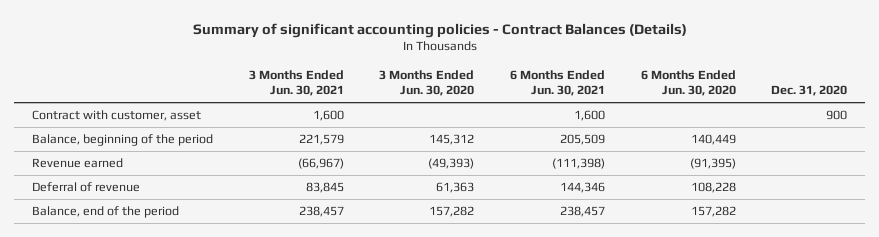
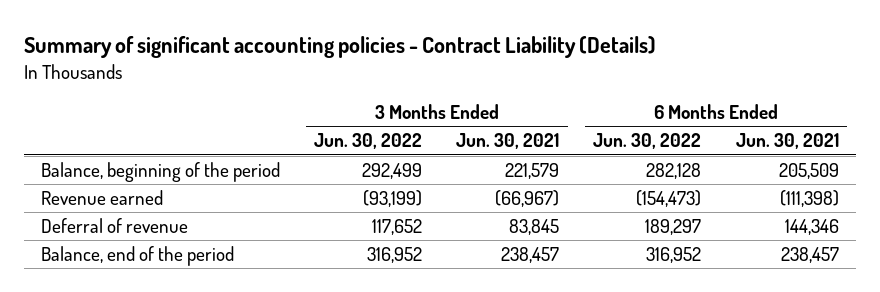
[192,22,687,38] Summary of significant accounting policies - Contract Balances (Details) -> [23,36,656,59] Summary of significant accounting policies - Contract Liability (Details)
[379,69,475,97] 3 Months Ended Jun. 30, 2020 -> none
[640,69,736,97] 6 Months Ended Jun. 30, 2020 -> none
[771,85,848,97] Dec. 31, 2020 -> none
none -> [314,133,423,150] Jun. 30, 2022
none -> [593,133,702,150] Jun. 30, 2022
[31,109,201,121] Contract with customer, asset -> none

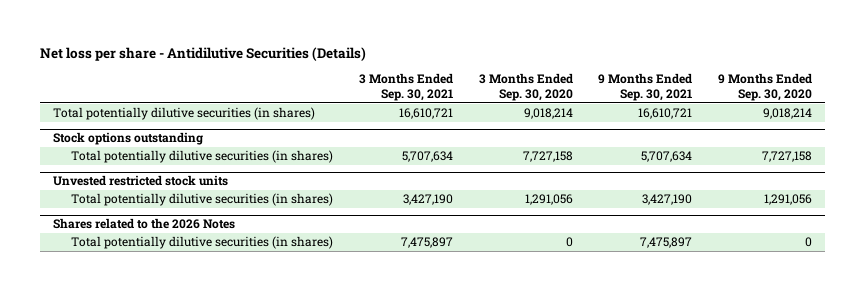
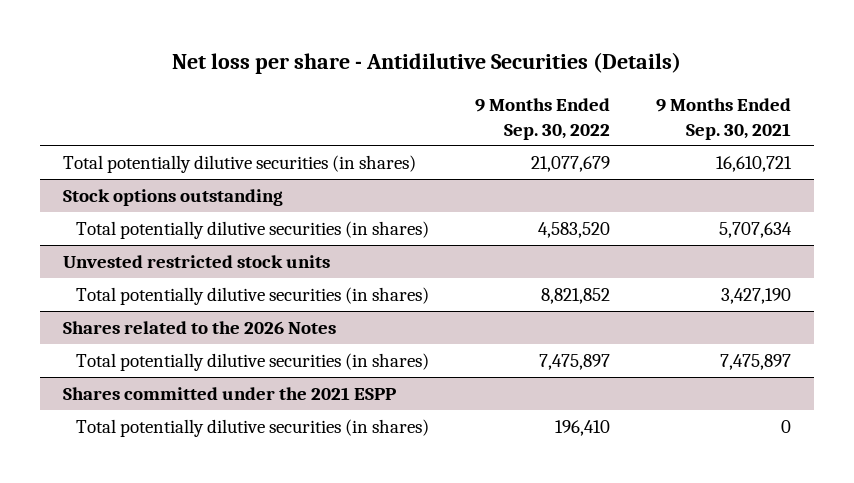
[358,73,453,101] 3 Months Ended Sep. 30, 2021 -> none
[478,73,573,101] 3 Months Ended Sep. 30, 2020 -> none
[717,73,812,101] 9 Months Ended Sep. 30, 2020 -> none
none -> [475,98,611,140] 9 Months Ended Sep. 30, 2022
none -> [62,386,396,400] Shares committed under the 2021 ESPP
none -> [76,418,430,437] Total potentially dilutive securities (in shares)

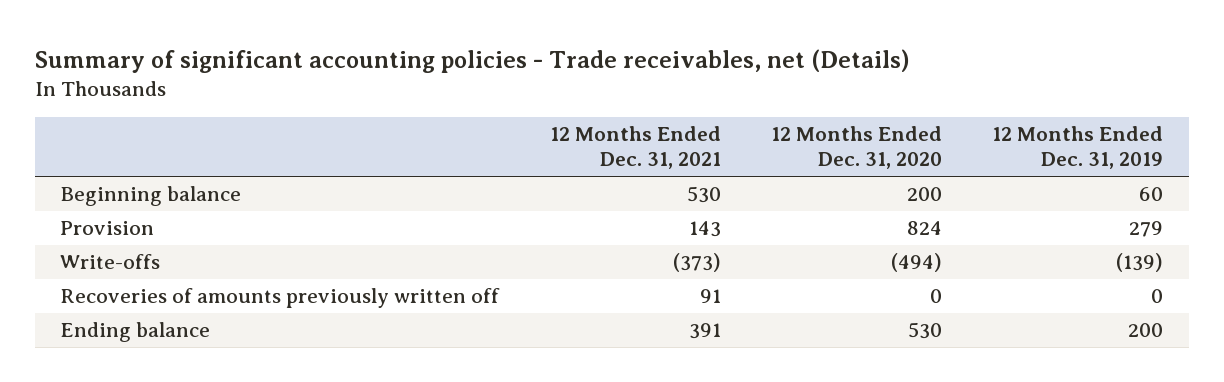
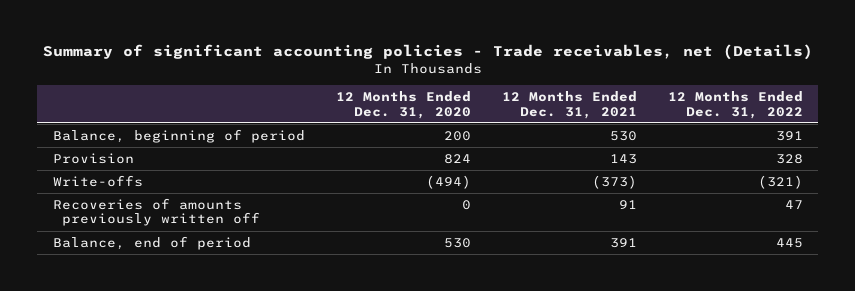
[992,126,1164,170] 12 Months Ended Dec. 31, 2019 -> none
none -> [667,91,803,119] 12 Months Ended Dec. 31, 2022
[60,186,242,207] Beginning balance -> [52,128,305,143] Balance, beginning of period
[60,322,211,343] Ending balance -> [52,235,251,250] Balance, end of period

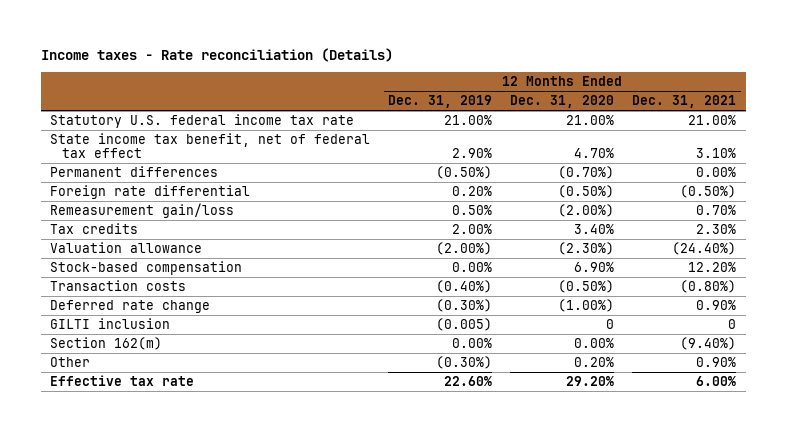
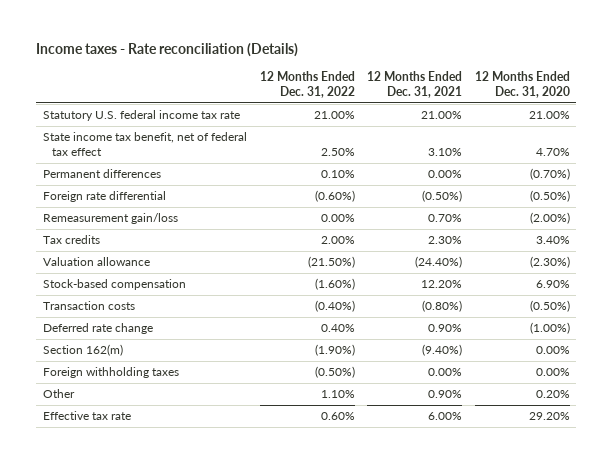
[388,95,493,109] Dec. 31, 2019 -> none
none -> [259,71,355,98] 12 Months Ended Dec. 31, 2022
[49,317,170,329] GILTI inclusion -> none
none -> [42,367,179,379] Foreign withholding taxes

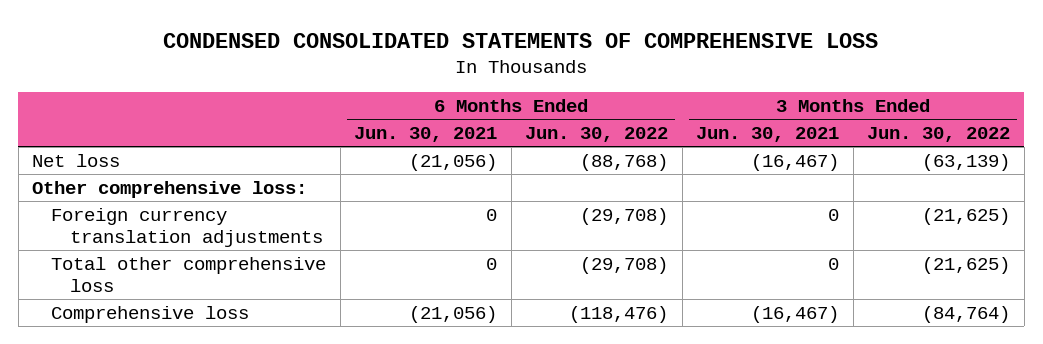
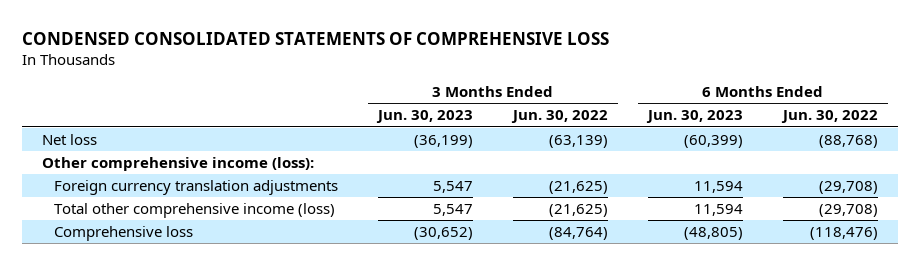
[354,127,498,143] Jun. 30, 2021 -> none
[696,127,840,143] Jun. 30, 2021 -> none
none -> [375,110,473,124] Jun. 30, 2023
none -> [645,110,743,124] Jun. 30, 2023
[32,180,308,198] Other comprehensive loss: -> [41,157,314,172] Other comprehensive income (loss):
[51,256,327,292] Total other comprehensive loss -> [54,203,336,219] Total other comprehensive income (loss)

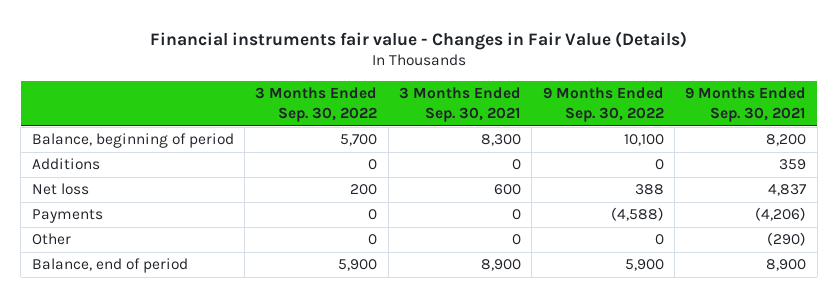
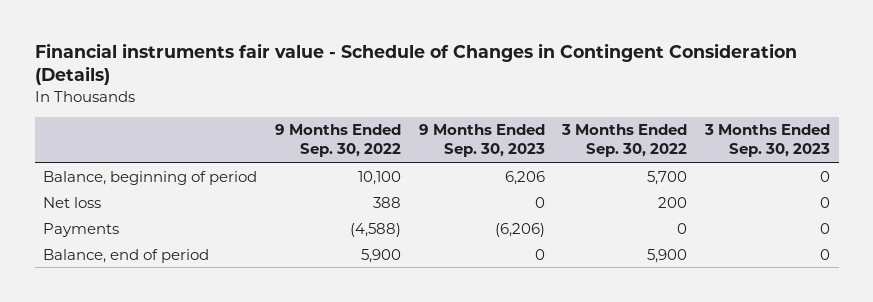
[150,30,688,50] Financial instruments fair value - Changes in Fair Value (Details) -> [34,42,797,86] Financial instruments fair value - Schedule of Changes in Contingent Consideration (Details)
[399,87,522,123] 3 Months Ended Sep. 30, 2021 -> none
[685,87,807,123] 9 Months Ended Sep. 30, 2021 -> none
none -> [418,124,545,158] 9 Months Ended Sep. 30, 2023
none -> [703,124,830,158] 3 Months Ended Sep. 30, 2023
[31,158,100,171] Additions -> none
[31,233,71,246] Other -> none

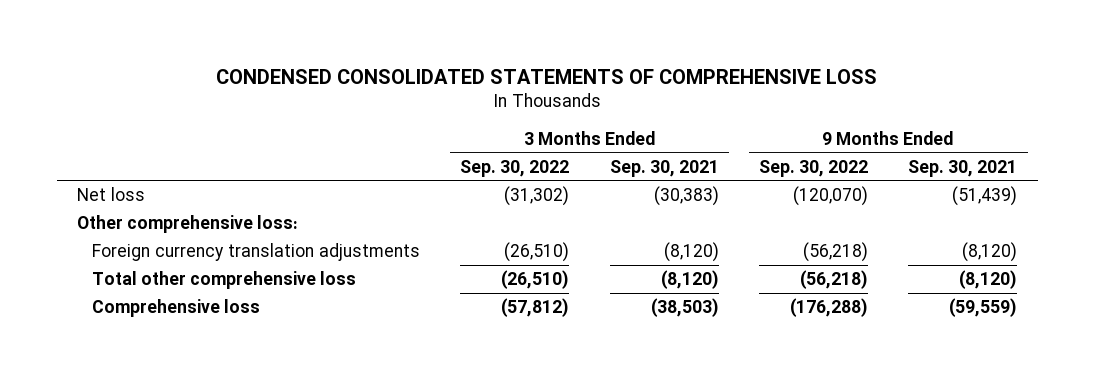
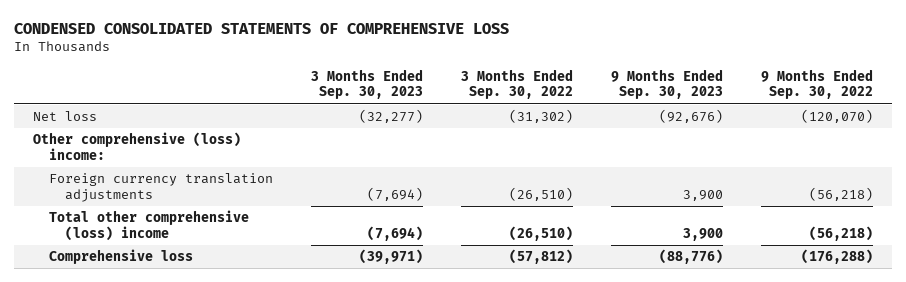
[609,159,719,177] Sep. 30, 2021 -> none
[908,159,1018,177] Sep. 30, 2021 -> none
none -> [310,68,423,100] 3 Months Ended Sep. 30, 2023
none -> [610,68,723,100] 9 Months Ended Sep. 30, 2023
[77,215,299,234] Other comprehensive loss: -> [33,132,242,160] Other comprehensive (loss) income:
[92,271,357,290] Total other comprehensive loss -> [48,210,249,241] Total other comprehensive (loss) income

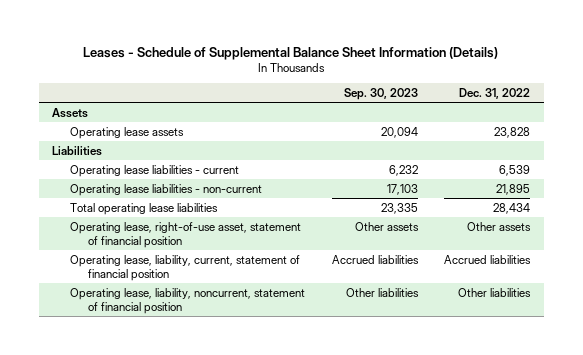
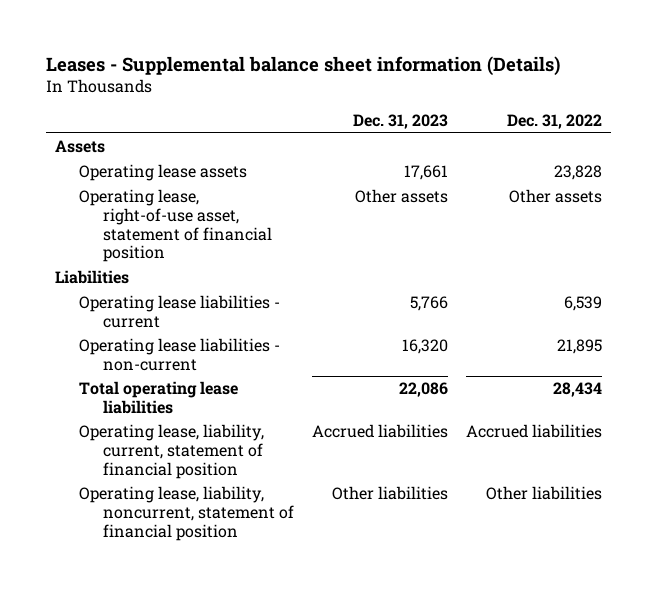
[83,46,499,60] Leases - Schedule of Supplemental Balance Sheet Information (Details) -> [45,55,560,76] Leases - Supplemental balance sheet information (Details)
[343,88,418,101] Sep. 30, 2023 -> none
none -> [353,114,449,130] Dec. 31, 2023
[70,221,302,248] Operating lease, right-of-use asset, statement of financial position -> [78,189,272,263] Operating lease, right-of-use asset, statement of financial position

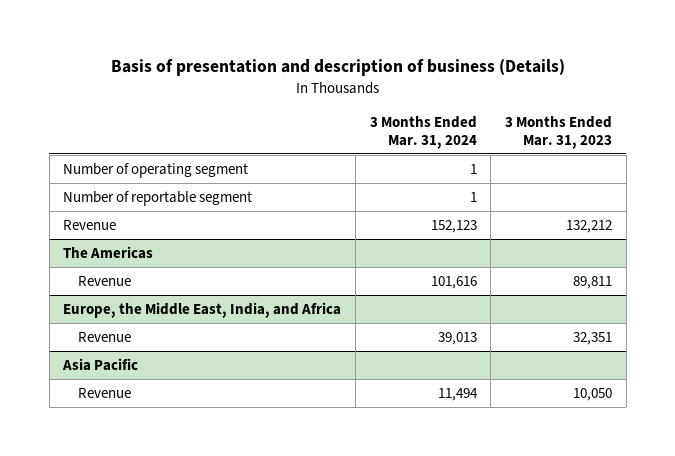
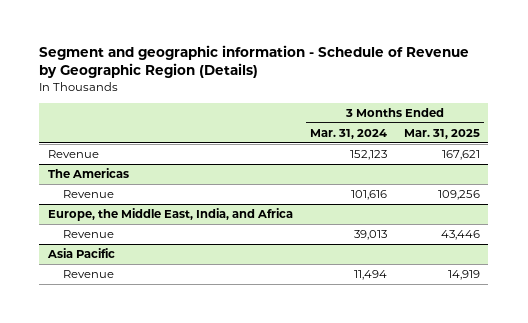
[110,59,565,77] Basis of presentation and description of business (Details) -> [39,45,470,79] Segment and geographic information - Schedule of Revenue by Geographic Region (Details)
[504,115,612,149] 3 Months Ended Mar. 31, 2023 -> none
none -> [403,128,480,139] Mar. 31, 2025
[63,162,249,178] Number of operating segment -> none
[63,190,253,206] Number of reportable segment -> none

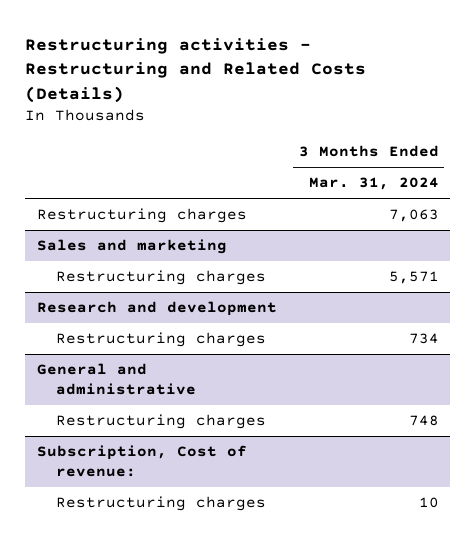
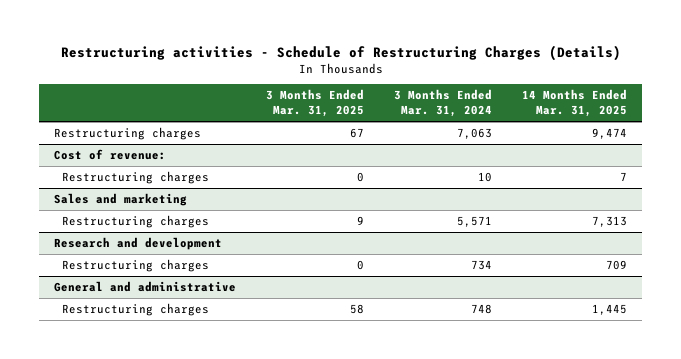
[25,37,367,103] Restructuring activities - Restructuring and Related Costs (Details) -> [60,45,621,62] Restructuring activities - Schedule of Restructuring Charges (Details)
none -> [266,89,365,118] 3 Months Ended Mar. 31, 2025
none -> [522,89,628,118] 14 Months Ended Mar. 31, 2025
none -> [54,148,167,160] Cost of revenue:
none -> [62,170,210,184] Restructuring charges
[36,445,247,477] Subscription, Cost of revenue: -> none
[55,496,266,512] Restructuring charges -> none

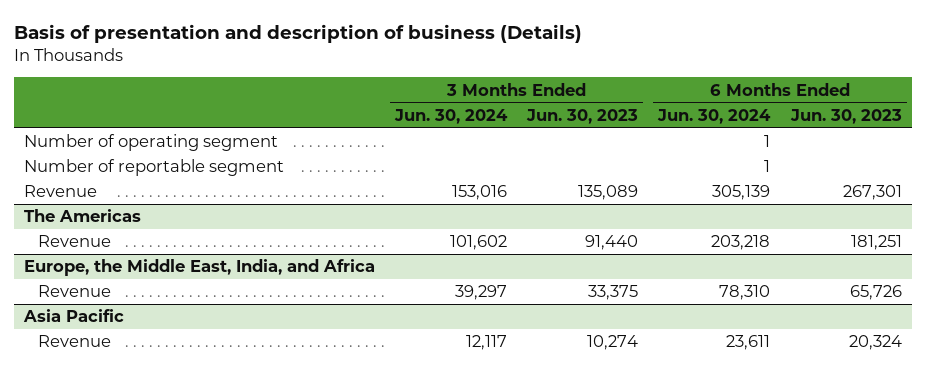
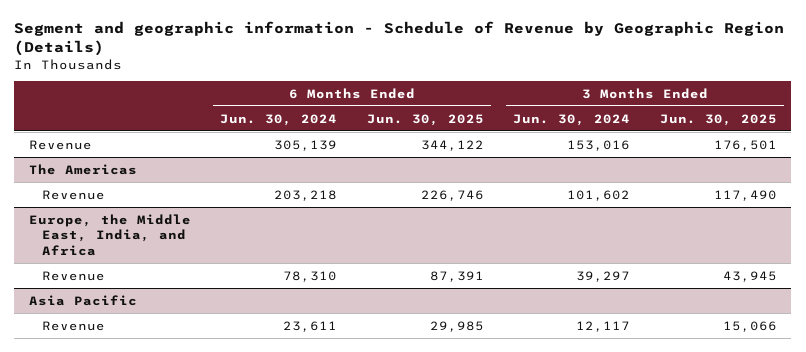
[13,24,582,44] Basis of presentation and description of business (Details) -> [14,21,785,57] Segment and geographic information - Schedule of Revenue by Geographic Region (Details)
[526,108,639,124] Jun. 30, 2023 -> none
[789,108,902,124] Jun. 30, 2023 -> none
none -> [366,113,484,126] Jun. 30, 2025
none -> [659,113,777,126] Jun. 30, 2025
[23,134,278,152] Number of operating segment -> none
[23,159,284,177] Number of reportable segment -> none

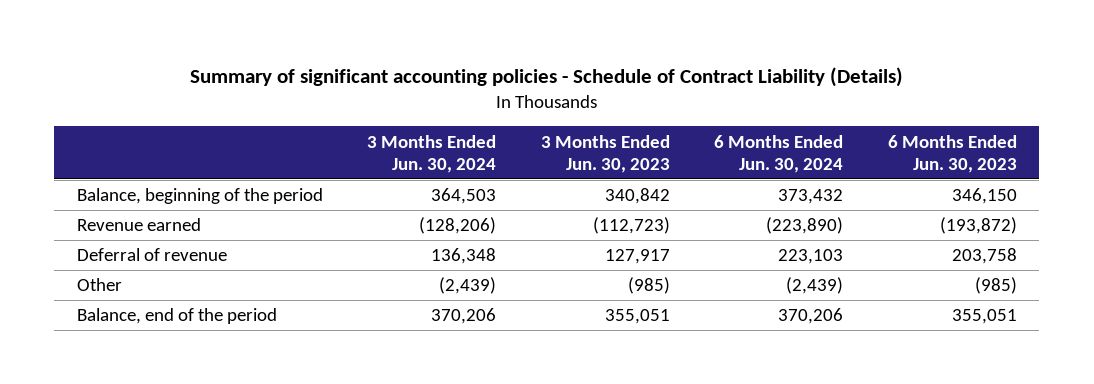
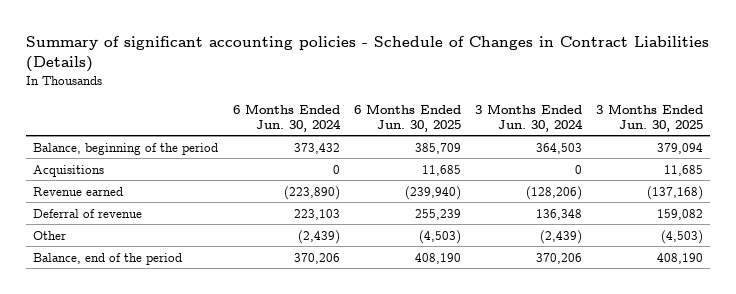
[189,67,903,88] Summary of significant accounting policies - Schedule of Contract Liability (Details) -> [26,35,710,73] Summary of significant accounting policies - Schedule of Changes in Contract Liabilities (Details)
[540,134,670,173] 3 Months Ended Jun. 30, 2023 -> none
[887,134,1017,173] 6 Months Ended Jun. 30, 2023 -> none
none -> [353,103,461,132] 6 Months Ended Jun. 30, 2025
none -> [595,103,703,132] 3 Months Ended Jun. 30, 2025
none -> [33,164,105,177] Acquisitions

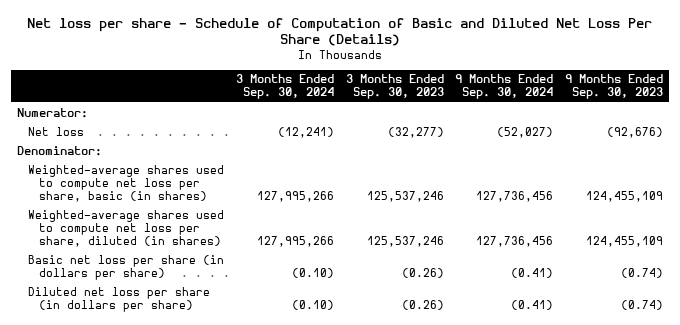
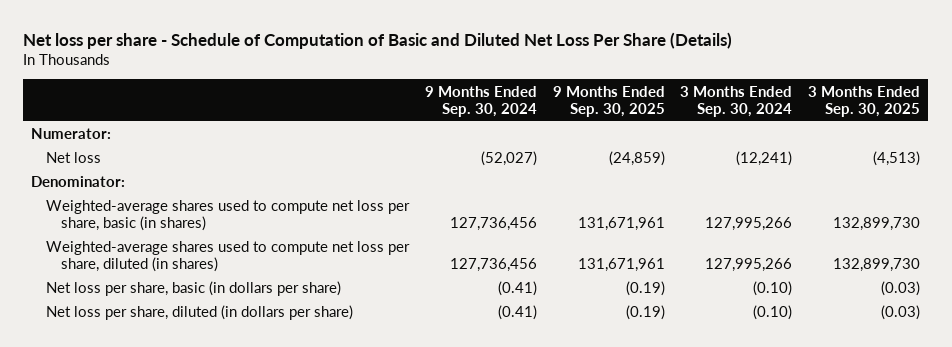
[345,74,444,100] 3 Months Ended Sep. 30, 2023 -> none
[565,74,664,100] 9 Months Ended Sep. 30, 2023 -> none
none -> [552,85,665,117] 9 Months Ended Sep. 30, 2025
none -> [808,85,921,117] 3 Months Ended Sep. 30, 2025
[28,254,225,280] Basic net loss per share (in dollars per share) -> [45,281,341,297] Net loss per share, basic (in dollars per share)
[28,286,211,312] Diluted net loss per share (in dollars per share) -> [45,305,353,321] Net loss per share, diluted (in dollars per share)

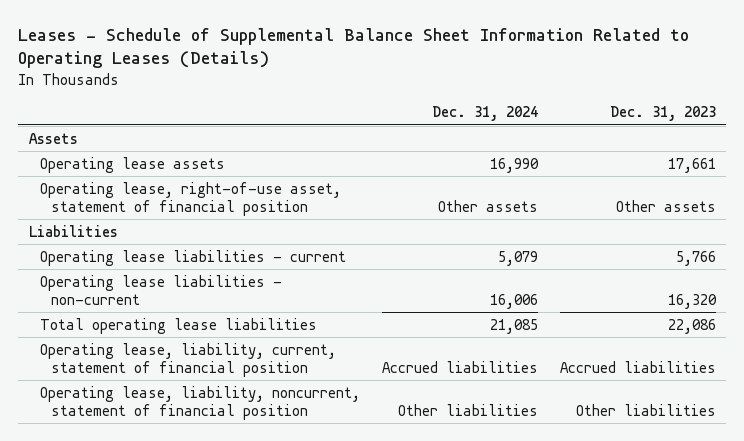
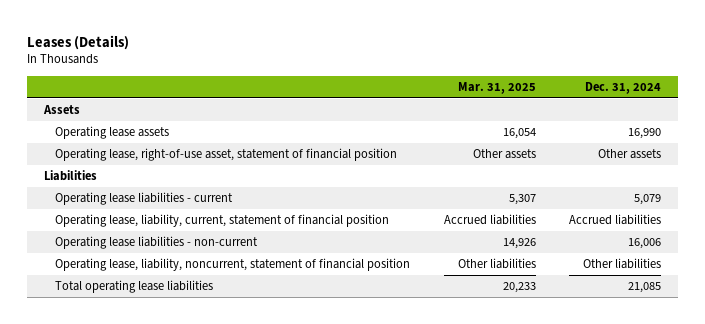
[17,28,689,69] Leases - Schedule of Supplemental Balance Sheet Information Related to Operating Leases (Details) -> [27,34,130,50] Leases (Details)
[609,106,716,122] Dec. 31, 2023 -> none
none -> [457,82,536,95] Mar. 31, 2025
[39,274,282,305] Operating lease liabilities - non-current -> [55,236,259,250] Operating lease liabilities - non-current
[39,317,317,334] Total operating lease liabilities -> [55,280,214,294] Total operating lease liabilities

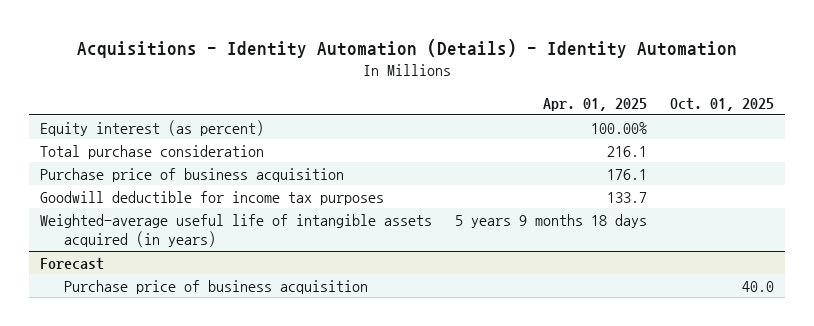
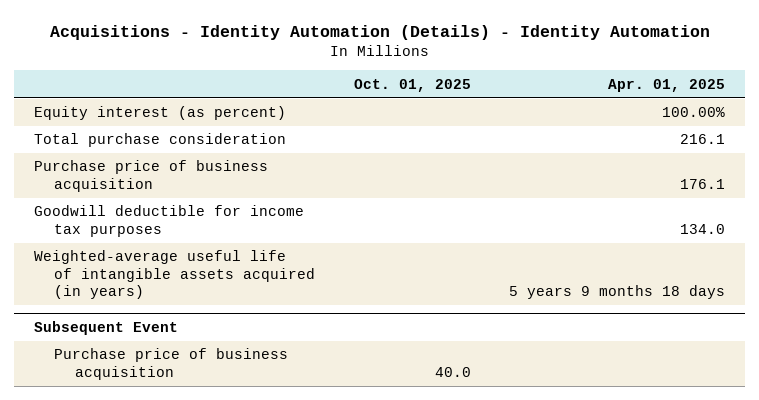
[607,191,648,203] 133.7 -> [680,223,726,234] 134.0
[40,257,105,270] Forecast -> [33,321,178,336] Subsequent Event

